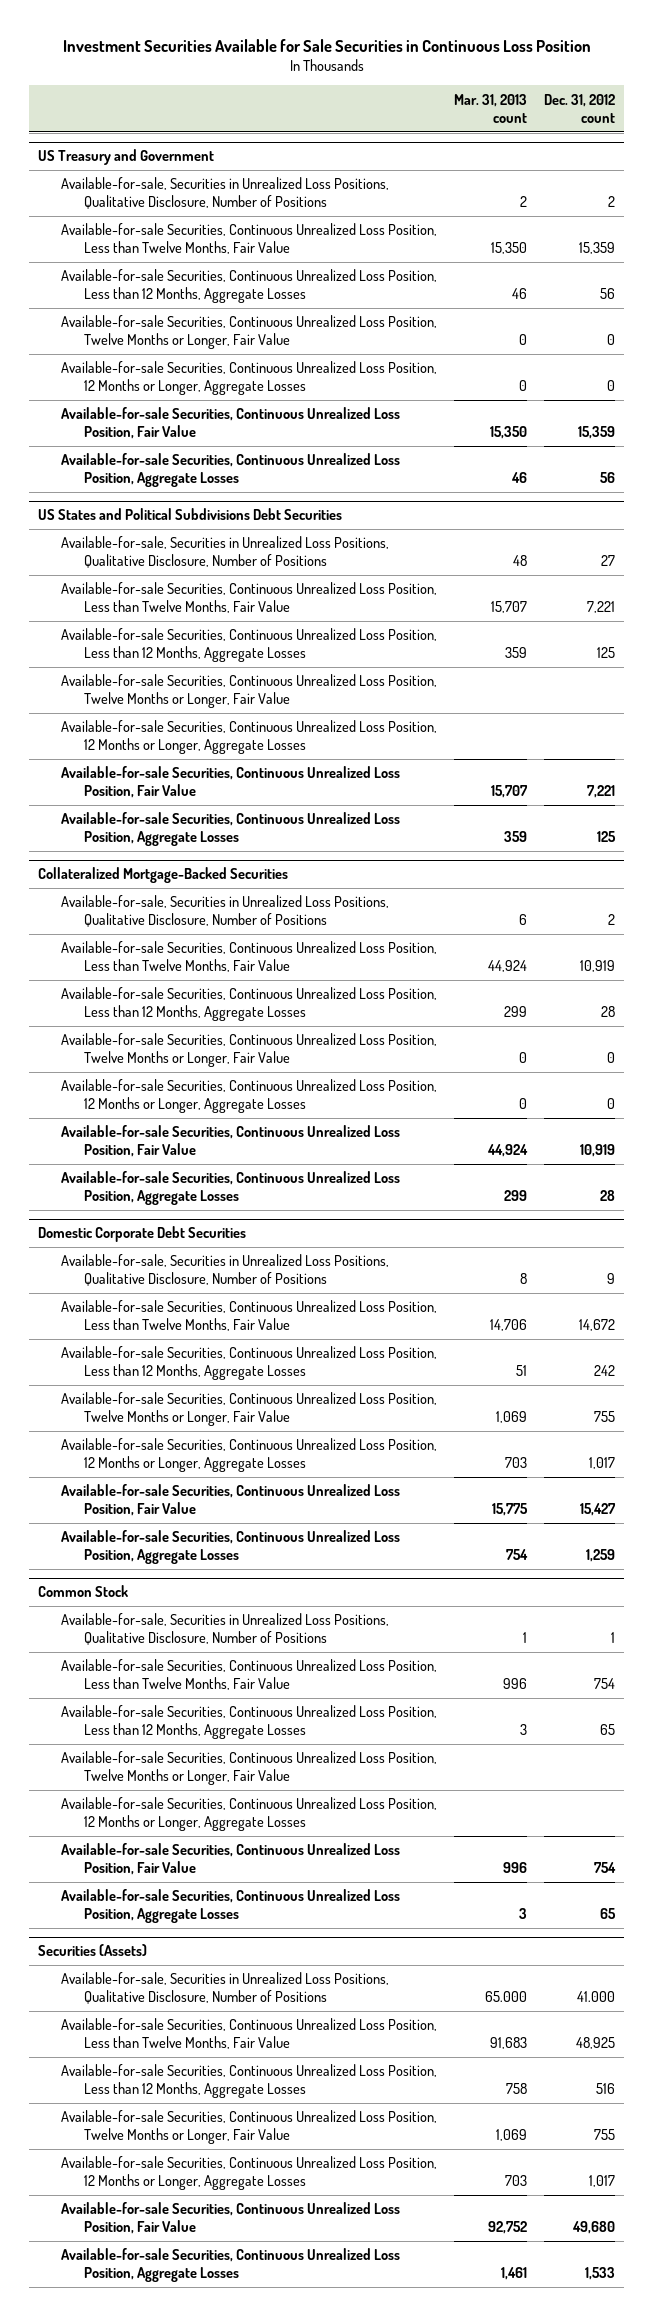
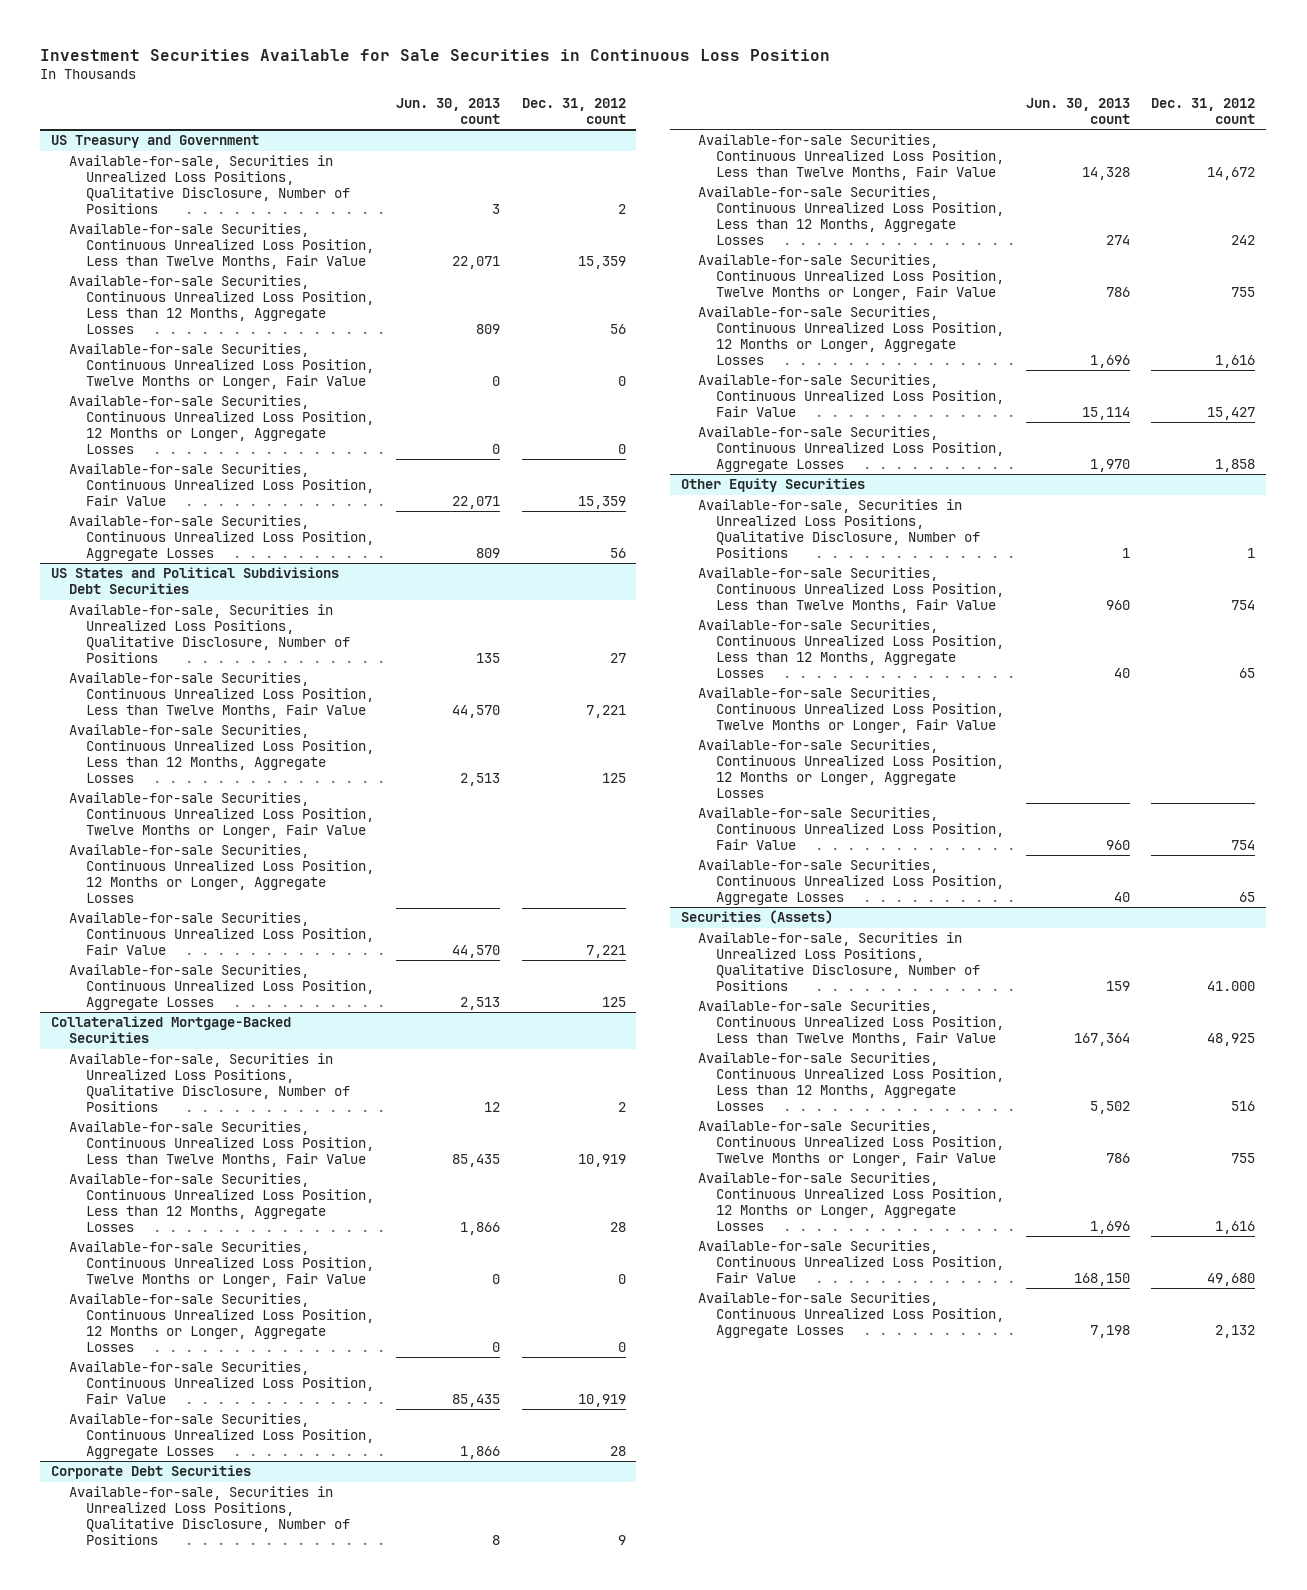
[454,93,528,123] Mar. 31, 2013 count -> none
none -> [396,98,501,124] Jun. 30, 2013 count
[37,1226,246,1243] Domestic Corporate Debt Securities -> [51,1465,252,1480] Corporate Debt Securities
[589,1457,616,1470] 1,017 -> [1215,354,1256,368] 1,616
[37,1585,128,1598] Common Stock -> none
[586,1549,616,1563] 1,259 -> [1215,458,1256,472] 1,858
none -> [680,478,865,493] Other Equity Securities
[589,2175,616,2188] 1,017 -> [1215,1220,1256,1234] 1,616
[585,2267,616,2281] 1,533 -> [1215,1324,1256,1338] 2,132

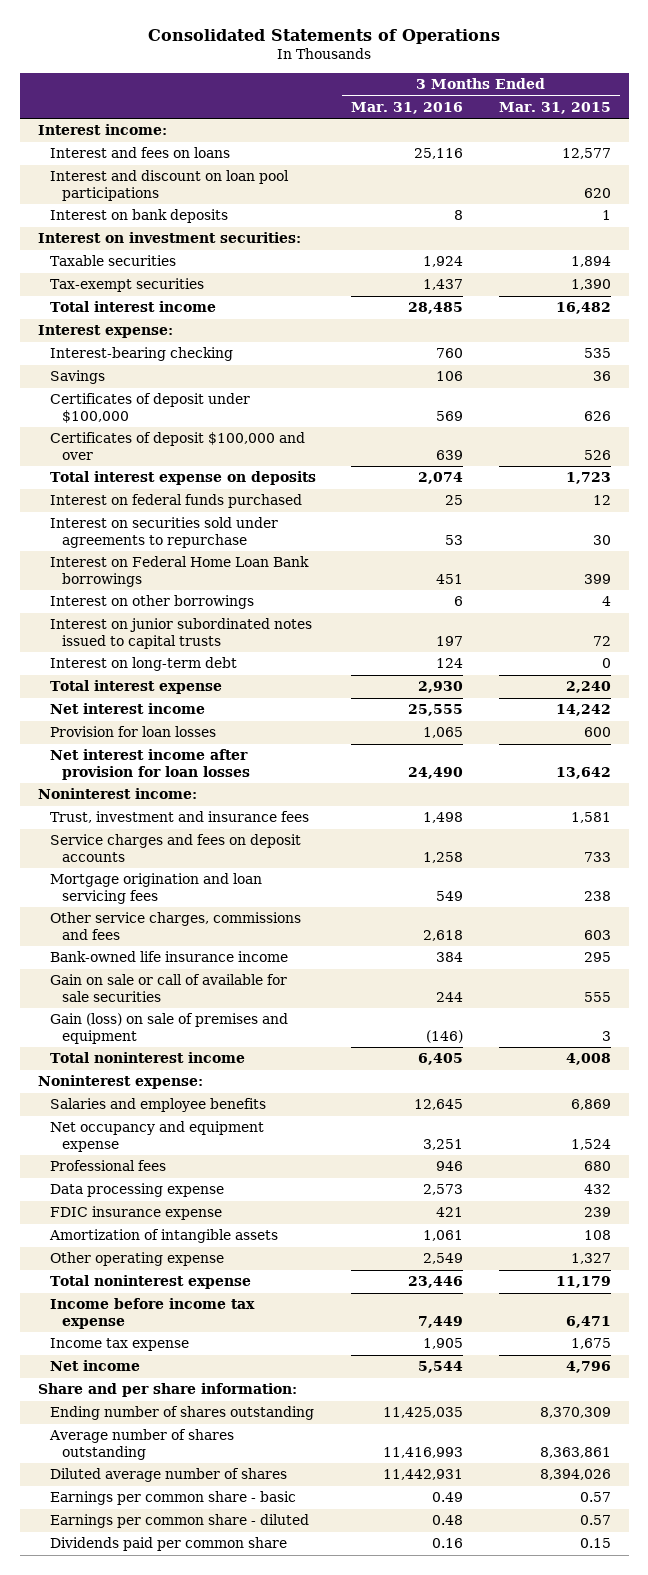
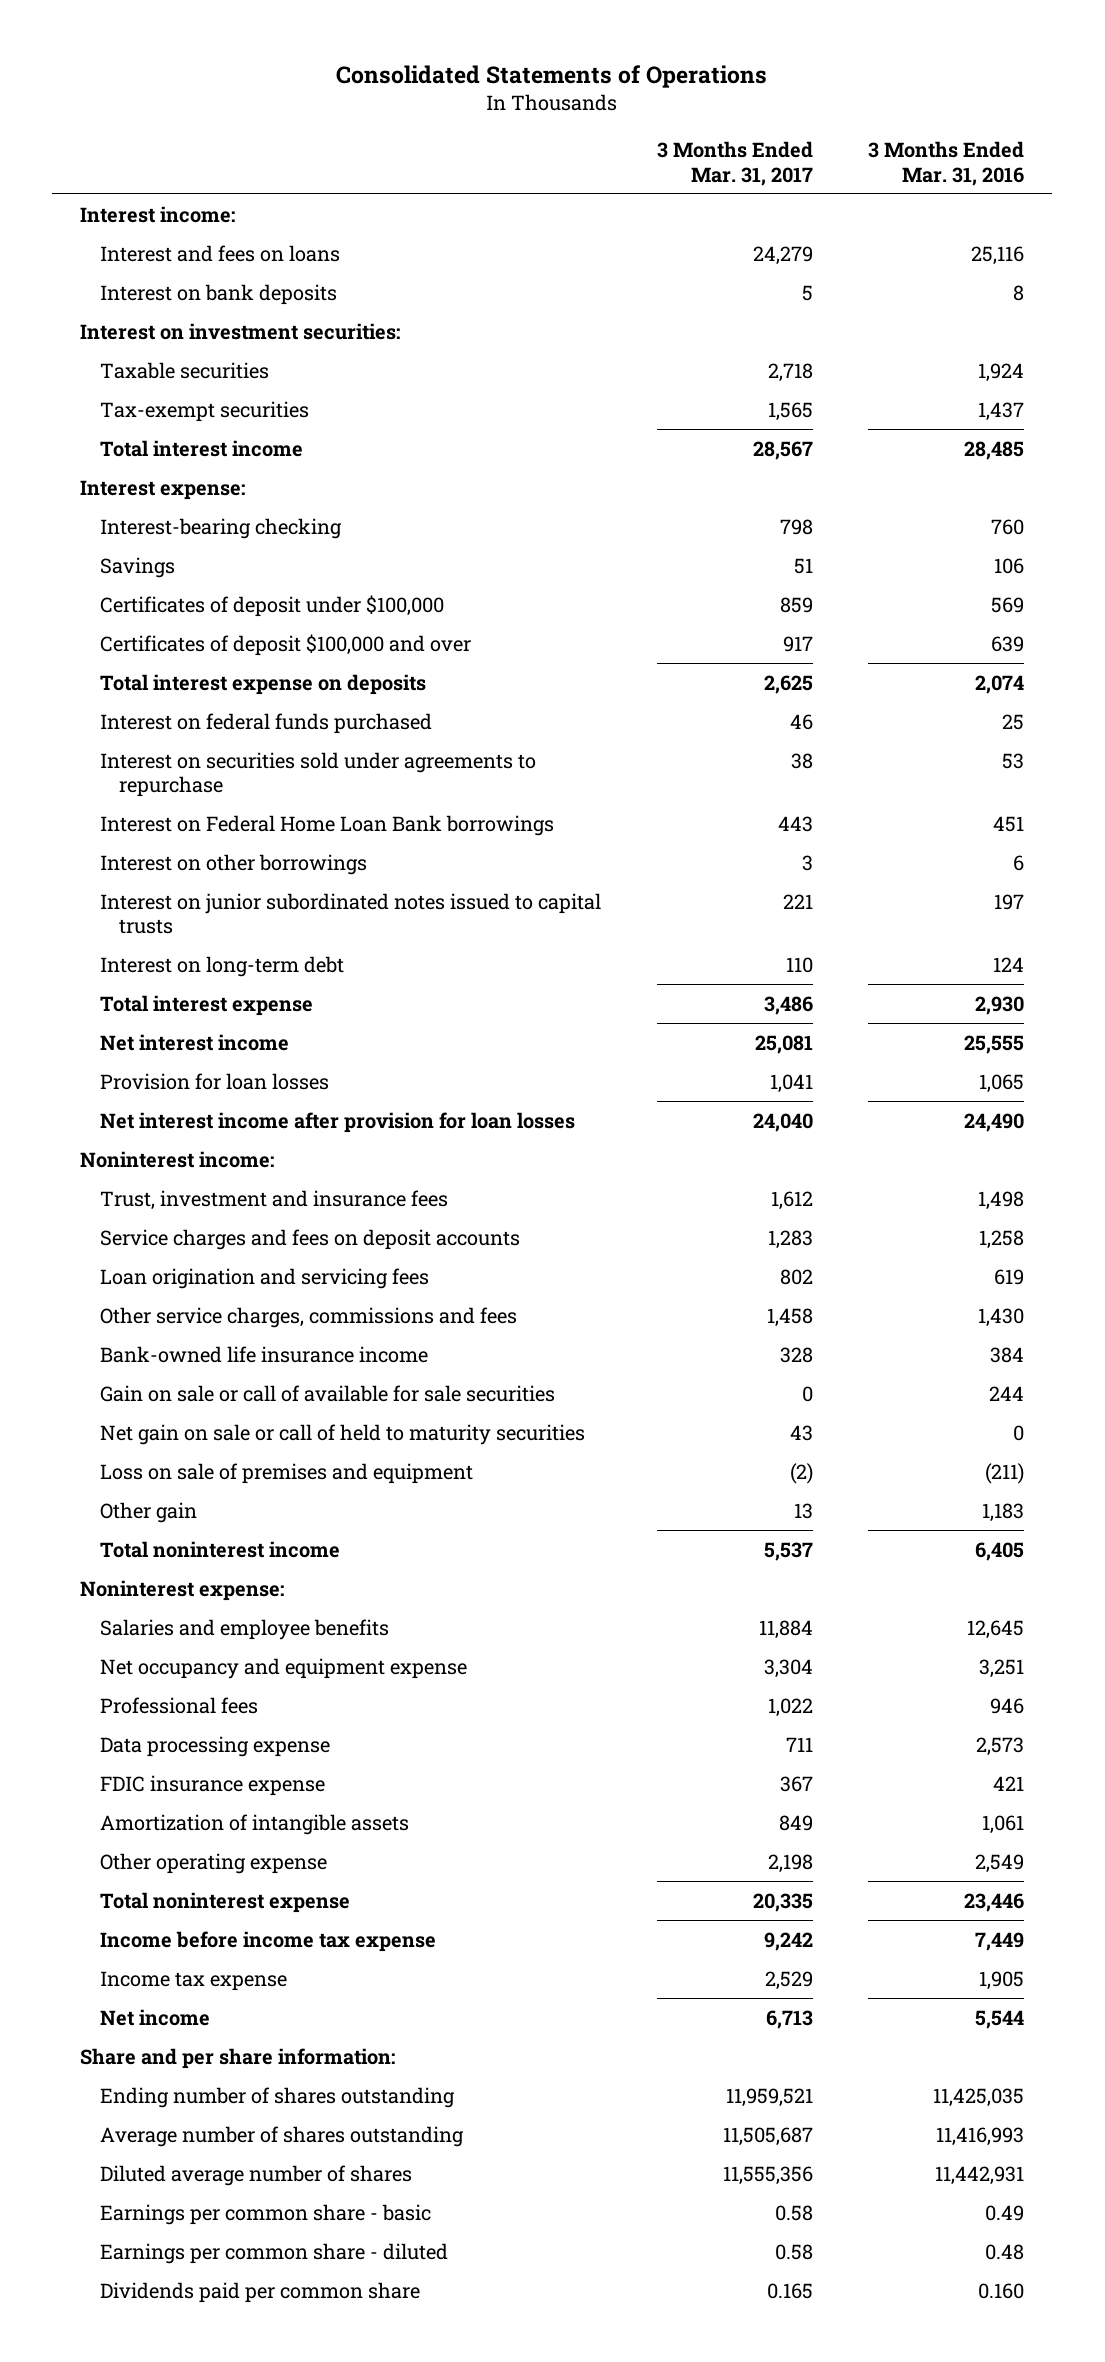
[498,101,611,114] Mar. 31, 2015 -> none
none -> [656,141,813,186] 3 Months Ended Mar. 31, 2017
[49,170,289,201] Interest and discount on loan pool participations -> none
[49,873,262,904] Mortgage origination and loan servicing fees -> [99,1267,429,1289] Loan origination and servicing fees
[436,890,464,901] 549 -> [994,1268,1025,1285] 619
[423,929,464,941] 2,618 -> [978,1307,1025,1327] 1,430
none -> [99,1423,585,1445] Net gain on sale or call of held to maturity securities
[49,1013,288,1044] Gain (loss) on sale of premises and equipment -> [99,1462,473,1484] Loss on sale of premises and equipment
[426,1029,464,1043] (146) -> [985,1462,1025,1484] (211)
none -> [99,1501,197,1523] Other gain
[432,1538,464,1549] 0.16 -> [978,2282,1025,2299] 0.160

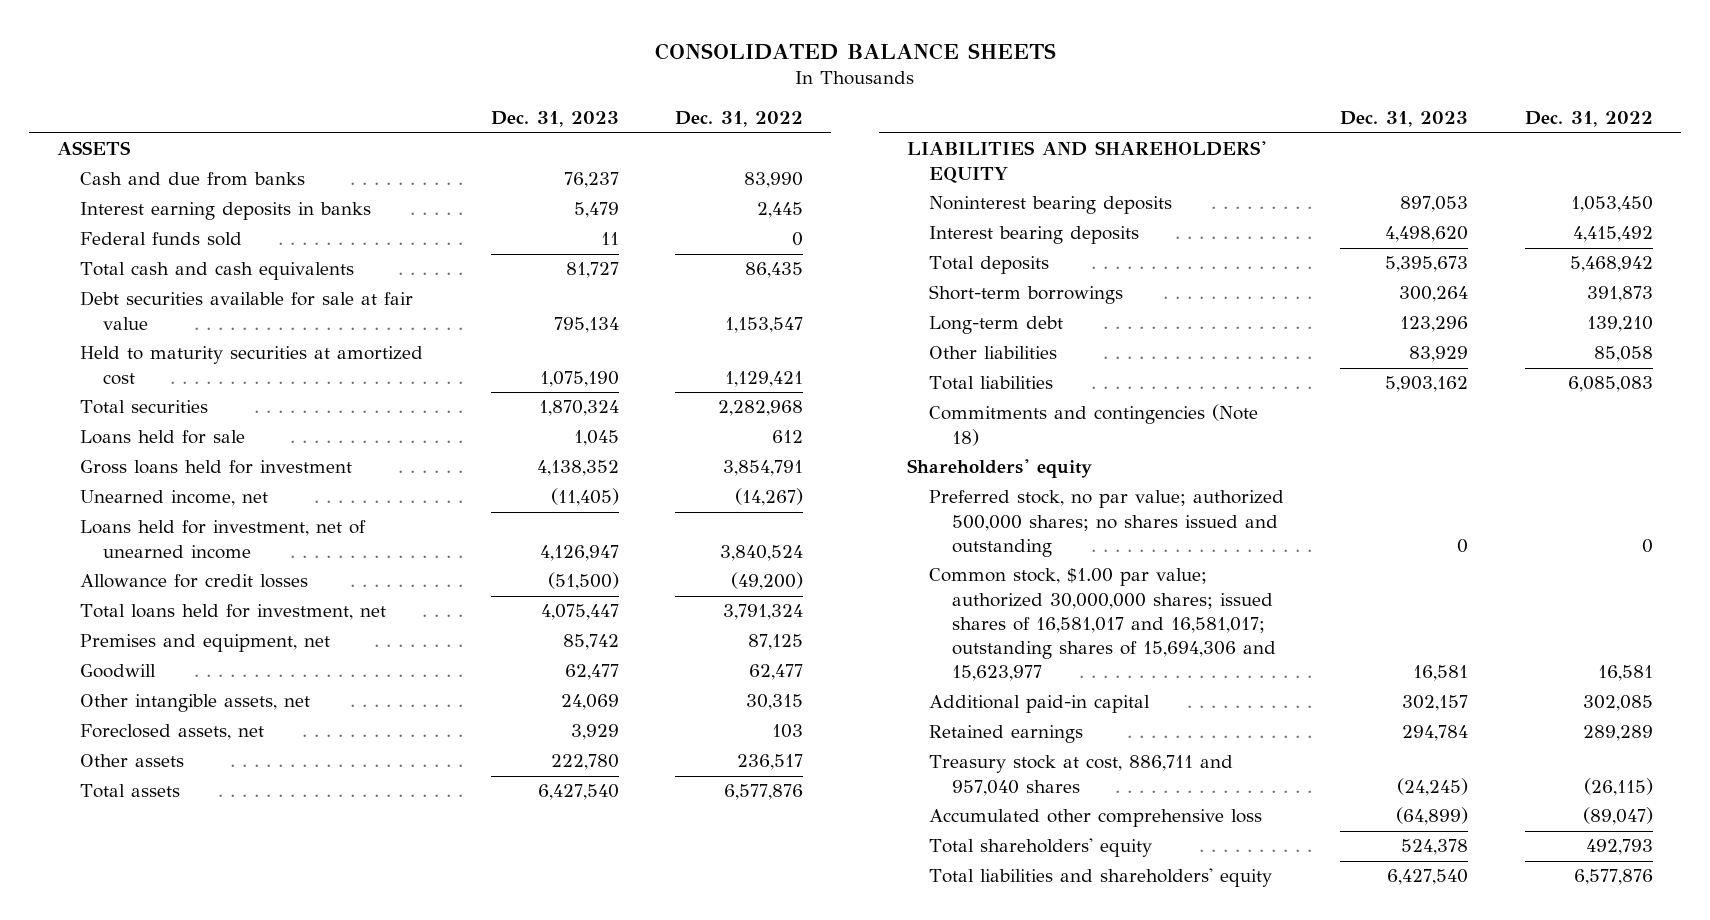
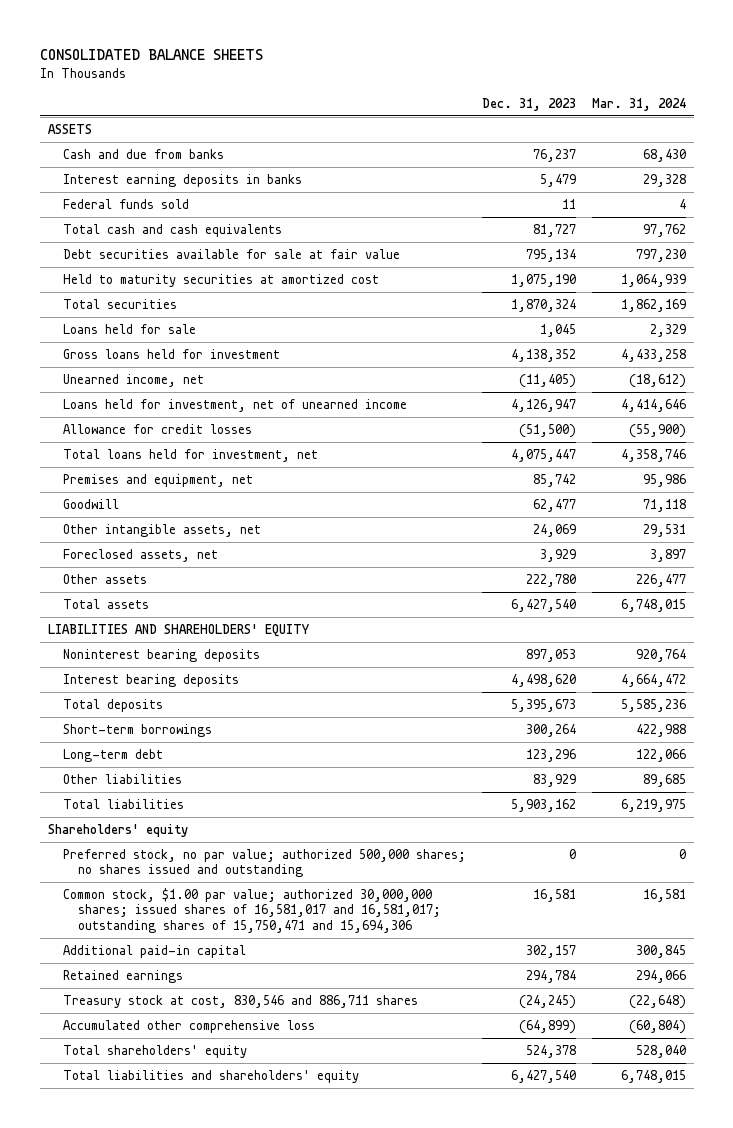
[675,111,804,128] Dec. 31, 2022 -> none
none -> [591,97,686,111] Mar. 31, 2024
[929,404,1259,446] Commitments and contingencies (Note 18) -> none
[929,568,1277,682] Common stock, $1.00 par value; authorized 30,000,000 shares; issued shares of 16,581,017 and 16,581,017; outstanding shares of 15,694,306 and 15,623,977 -> [62,887,442,933] Common stock, $1.00 par value; authorized 30,000,000 shares; issued shares of 16,581,017 and 16,581,017; outstanding shares of 15,750,471 and 15,694,306
[929,755,1234,796] Treasury stock at cost, 886,711 and 957,040 shares -> [62,994,418,1008] Treasury stock at cost, 830,546 and 886,711 shares

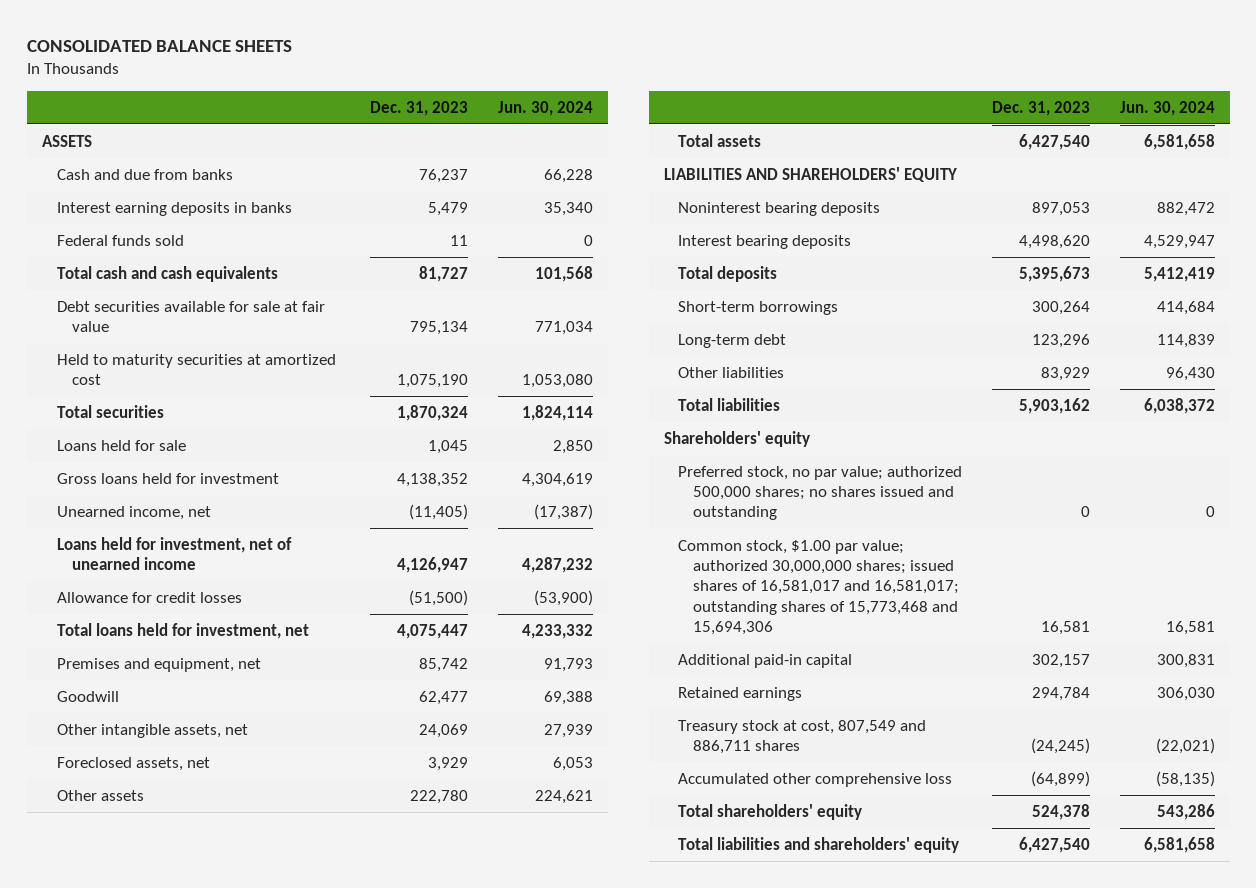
[591,97,686,111] Mar. 31, 2024 -> none
none -> [497,100,593,116] Jun. 30, 2024
[62,887,442,933] Common stock, $1.00 par value; authorized 30,000,000 shares; issued shares of 16,581,017 and 16,581,017; outstanding shares of 15,750,471 and 15,694,306 -> [678,539,960,636] Common stock, $1.00 par value; authorized 30,000,000 shares; issued shares of 16,581,017 and 16,581,017; outstanding shares of 15,773,468 and 15,694,306
[62,994,418,1008] Treasury stock at cost, 830,546 and 886,711 shares -> [678,719,927,755] Treasury stock at cost, 807,549 and 886,711 shares

